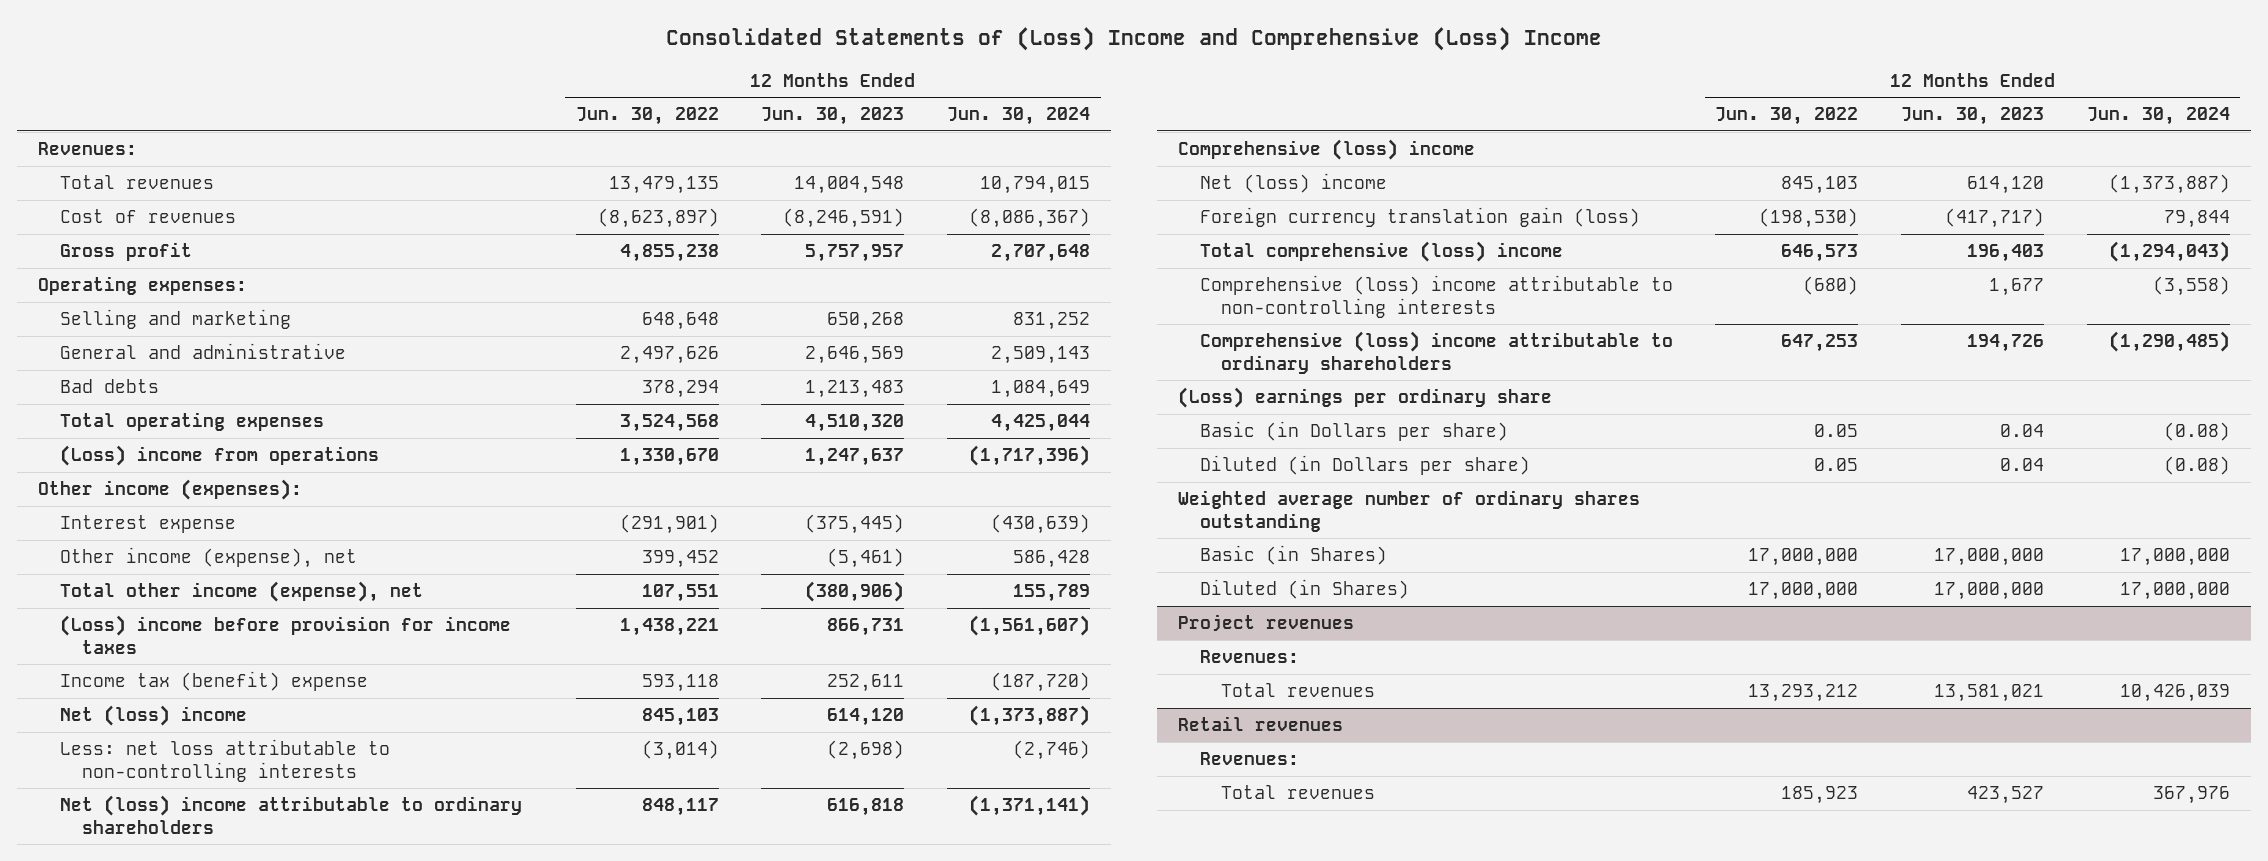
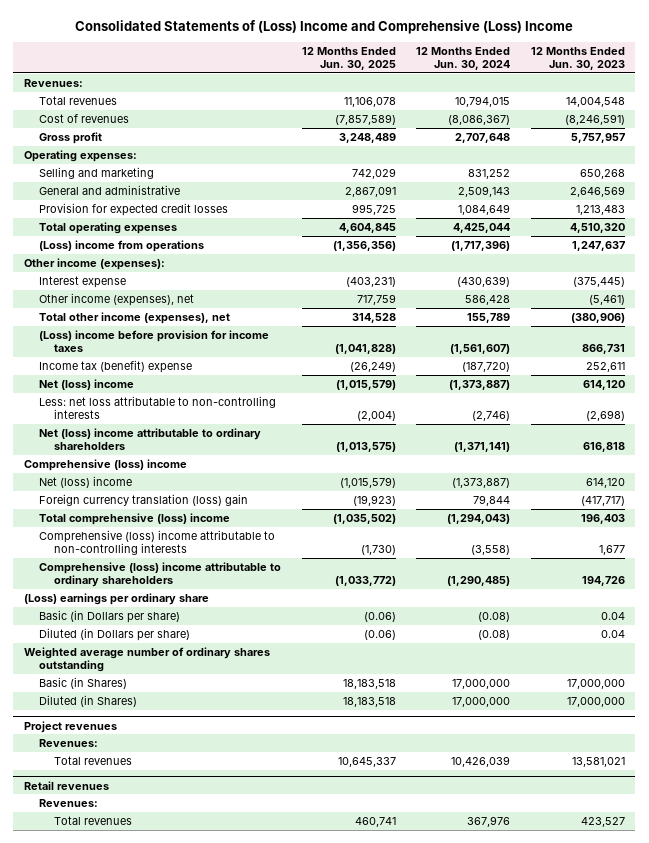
[575,107,719,126] Jun. 30, 2022 -> none
none -> [301,46,396,70] 12 Months Ended Jun. 30, 2025
[60,379,160,394] Bad debts -> [38,203,228,217] Provision for expected credit losses
[60,547,358,569] Other income (expense), net -> [38,293,194,307] Other income (expenses), net
[60,581,424,603] Total other income (expense), net -> [38,312,230,325] Total other income (expenses), net
[1199,207,1640,228] Foreign currency translation gain (loss) -> [38,494,248,507] Foreign currency translation (loss) gain

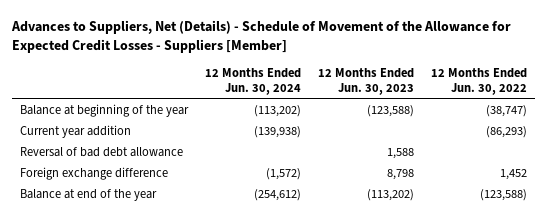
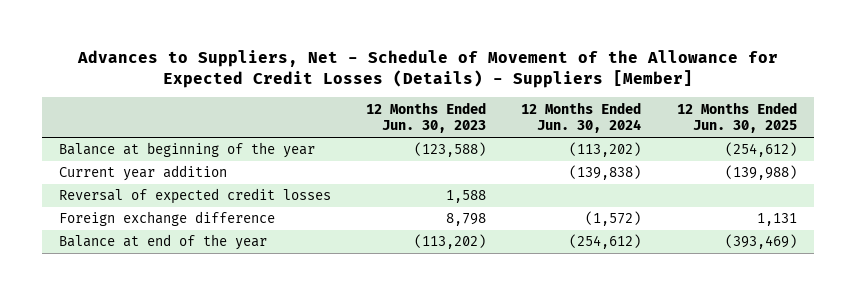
[10,19,511,53] Advances to Suppliers, Net (Details) - Schedule of Movement of the Allowance for Expected Credit Losses - Suppliers [Member] -> [76,49,778,88] Advances to Suppliers, Net - Schedule of Movement of the Allowance for Expected Credit Losses (Details) - Suppliers [Member]
[430,68,527,95] 12 Months Ended Jun. 30, 2022 -> none
none -> [676,101,797,134] 12 Months Ended Jun. 30, 2025
[253,125,301,138] (139,938) -> [569,165,642,181] (139,838)
[20,146,184,157] Reversal of bad debt allowance -> [59,188,332,205] Reversal of expected credit losses

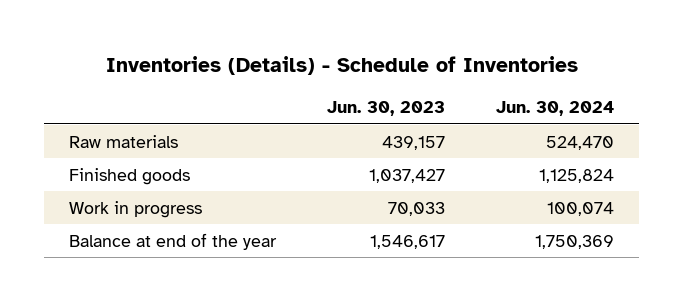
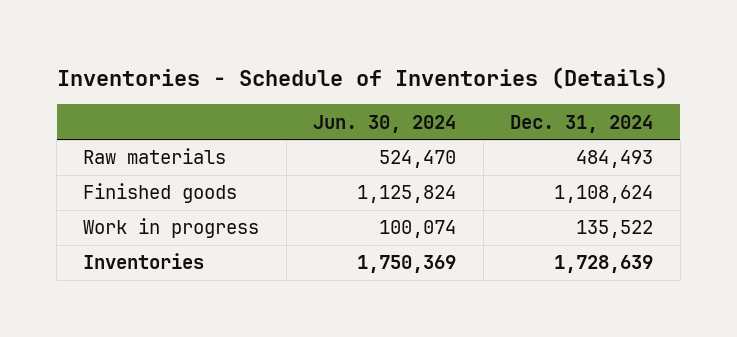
[105,56,578,76] Inventories (Details) - Schedule of Inventories -> [56,66,668,89] Inventories - Schedule of Inventories (Details)
[327,101,446,117] Jun. 30, 2023 -> none
none -> [510,114,654,133] Dec. 31, 2024
[69,232,278,250] Balance at end of the year -> [83,253,205,270] Inventories

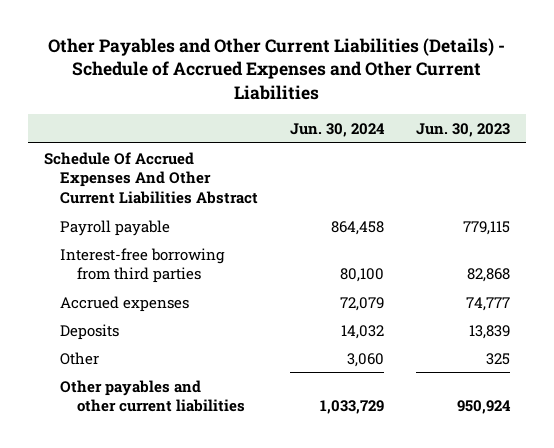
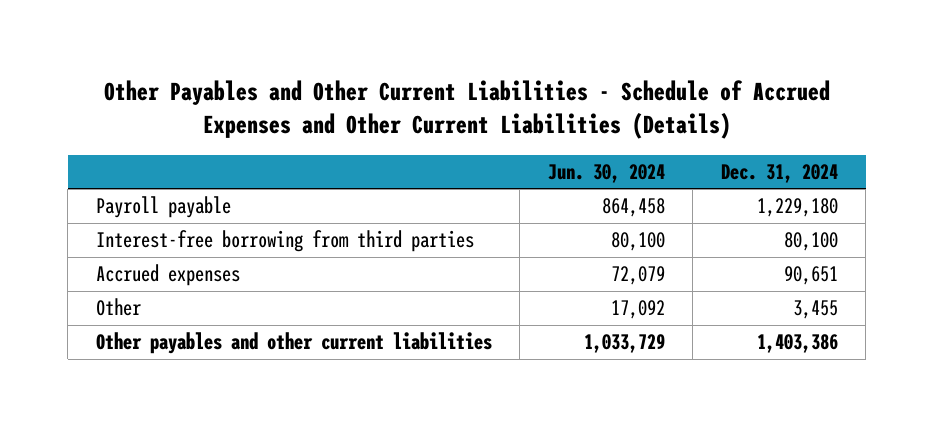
[48,37,506,101] Other Payables and Other Current Liabilities (Details) - Schedule of Accrued Expenses and Other Current Liabilities -> [103,80,830,140] Other Payables and Other Current Liabilities - Schedule of Accrued Expenses and Other Current Liabilities (Details)
[416,122,511,137] Jun. 30, 2023 -> none
none -> [720,163,838,183] Dec. 31, 2024
[44,151,259,204] Schedule Of Accrued Expenses And Other Current Liabilities Abstract -> none
[60,323,120,340] Deposits -> none
[347,352,385,367] 3,060 -> [610,300,665,320] 17,092

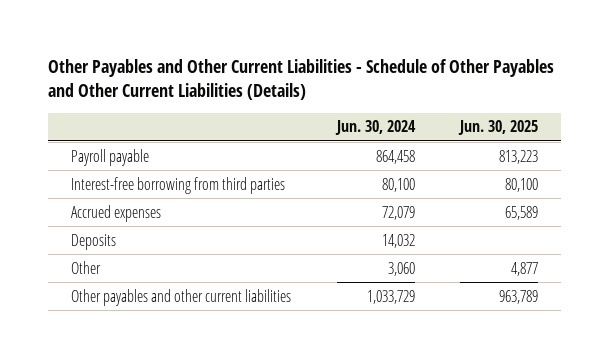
[103,80,830,140] Other Payables and Other Current Liabilities - Schedule of Accrued Expenses and Other Current Liabilities (Details) -> [48,58,555,101] Other Payables and Other Current Liabilities - Schedule of Other Payables and Other Current Liabilities (Details)
[720,163,838,183] Dec. 31, 2024 -> none
none -> [458,120,539,136] Jun. 30, 2025
none -> [71,233,117,250] Deposits
[610,300,665,320] 17,092 -> [387,261,415,276] 3,060

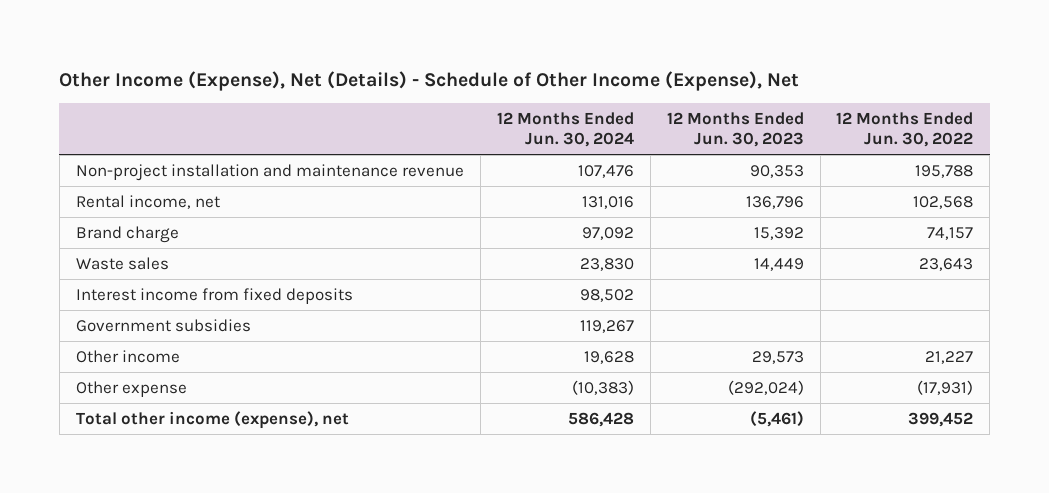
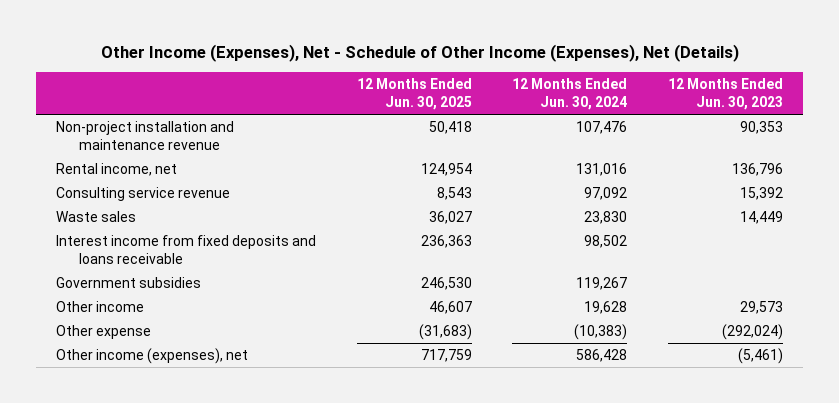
[59,70,800,91] Other Income (Expense), Net (Details) - Schedule of Other Income (Expense), Net -> [100,44,739,63] Other Income (Expenses), Net - Schedule of Other Income (Expenses), Net (Details)
[836,111,974,148] 12 Months Ended Jun. 30, 2022 -> none
none -> [356,78,472,111] 12 Months Ended Jun. 30, 2025
[75,225,179,243] Brand charge -> [56,186,231,201] Consulting service revenue
[75,287,353,304] Interest income from fixed deposits -> [56,234,317,265] Interest income from fixed deposits and loans receivable
[75,410,349,429] Total other income (expense), net -> [56,347,249,364] Other income (expenses), net

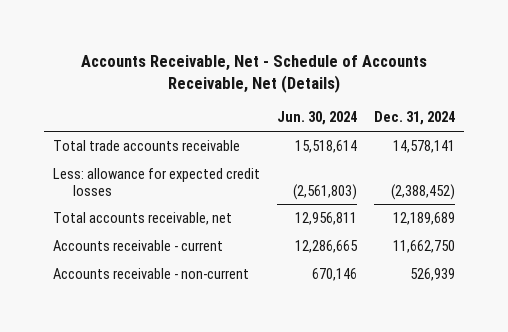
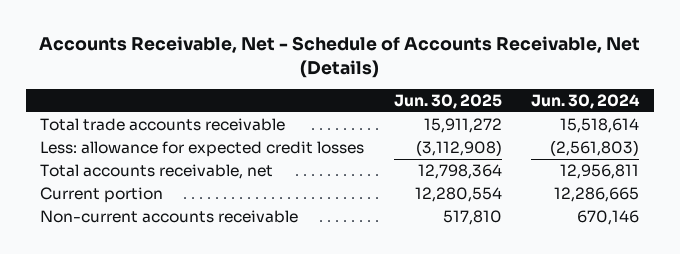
[374,111,456,126] Dec. 31, 2024 -> none
none -> [393,94,502,110] Jun. 30, 2025
[52,239,223,251] Accounts receivable - current -> [40,187,164,204] Current portion
[52,267,249,279] Accounts receivable - non-current -> [40,210,299,224] Non-current accounts receivable

